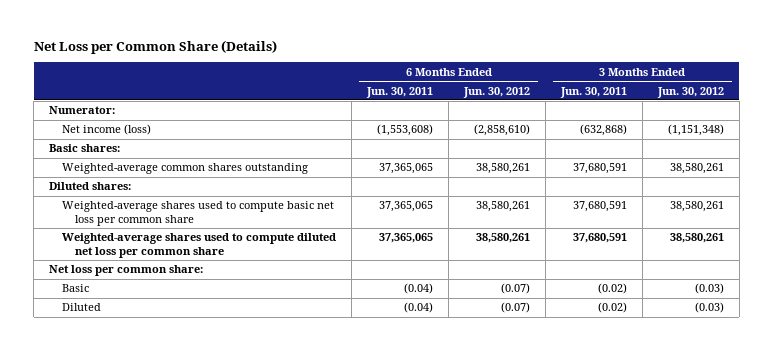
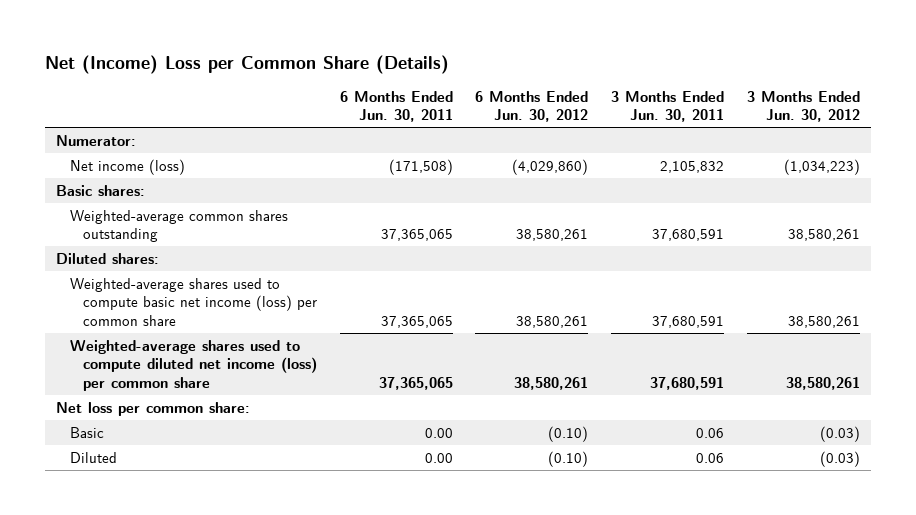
[33,40,277,55] Net Loss per Common Share (Details) -> [45,54,450,74] Net (Income) Loss per Common Share (Details)
[377,124,434,137] (1,553,608) -> [388,158,453,175] (171,508)
[474,124,531,137] (2,858,610) -> [512,158,589,175] (4,029,860)
[579,124,627,137] (632,868) -> [660,160,725,173] 2,105,832
[667,124,724,137] (1,151,348) -> [783,158,860,175] (1,034,223)
[62,201,335,226] Weighted-average shares used to compute basic net loss per common share -> [69,277,317,327] Weighted-average shares used to compute basic net income (loss) per common share
[62,233,337,258] Weighted-average shares used to compute diluted net loss per common share -> [69,339,317,392] Weighted-average shares used to compute diluted net income (loss) per common share
[404,283,434,295] (0.04) -> [424,427,453,438] 0.00
[501,283,531,295] (0.07) -> [548,425,589,442] (0.10)
[597,283,627,295] (0.02) -> [696,427,725,438] 0.06
[404,302,434,314] (0.04) -> [424,452,453,463] 0.00
[501,302,531,314] (0.07) -> [548,450,589,467] (0.10)
[597,302,627,314] (0.02) -> [696,452,725,463] 0.06

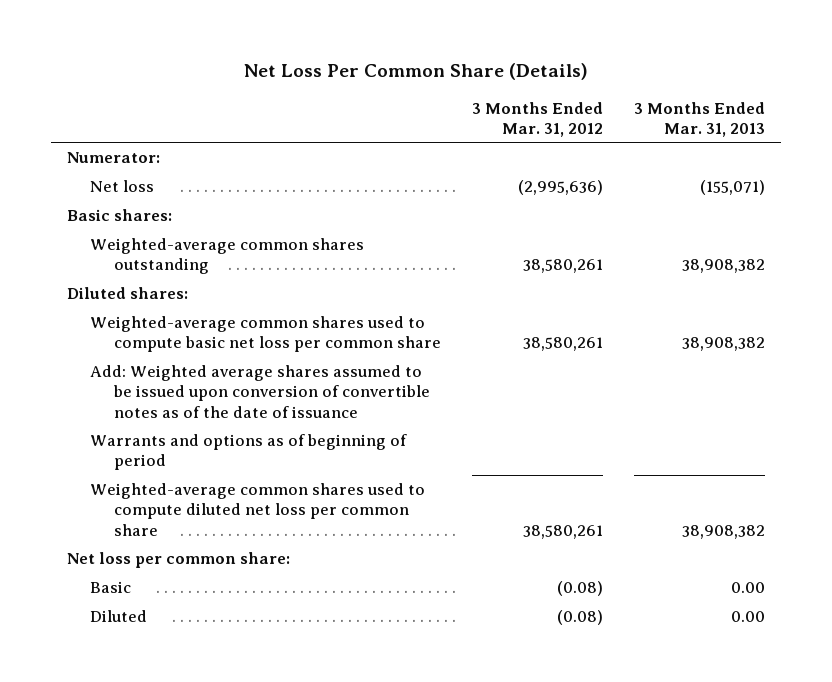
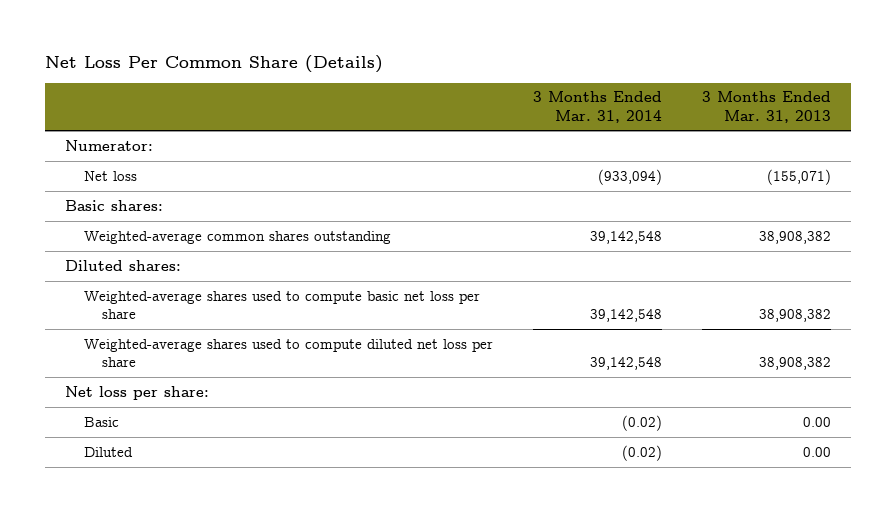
[472,101,604,137] 3 Months Ended Mar. 31, 2012 -> none
none -> [532,91,662,123] 3 Months Ended Mar. 31, 2014
[90,365,430,418] Add: Weighted average shares assumed to be issued upon conversion of convertible notes as of the date of issuance -> none
[90,434,408,471] Warrants and options as of beginning of period -> none
[90,316,441,353] Weighted-average common shares used to compute basic net loss per common share -> [83,290,480,320] Weighted-average shares used to compute basic net loss per share
[90,483,426,536] Weighted-average common shares used to compute diluted net loss per common share -> [83,338,493,368] Weighted-average shares used to compute diluted net loss per share
[66,552,290,569] Net loss per common share: -> [65,385,210,400] Net loss per share:

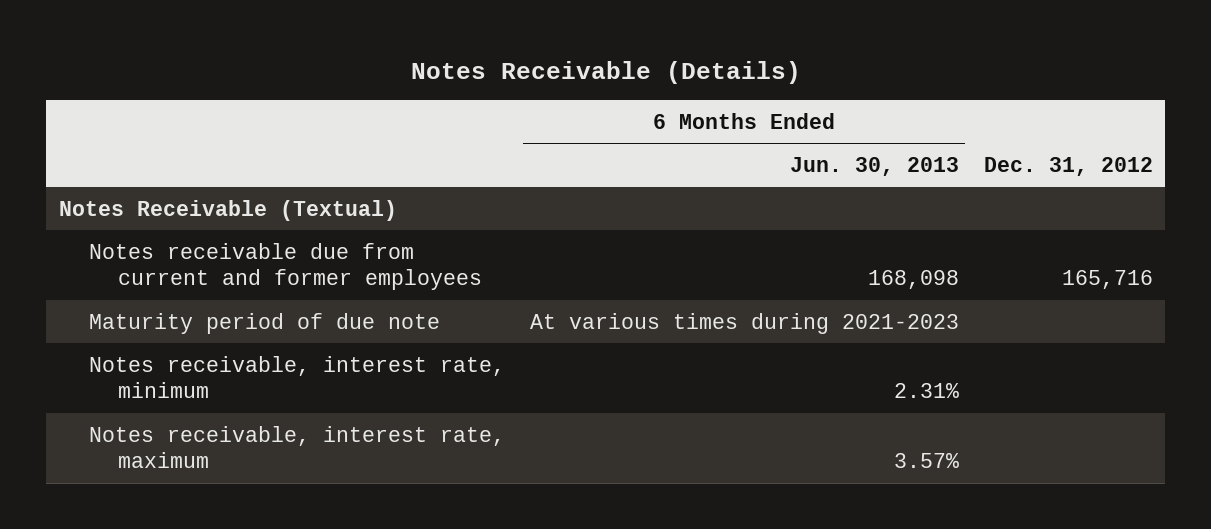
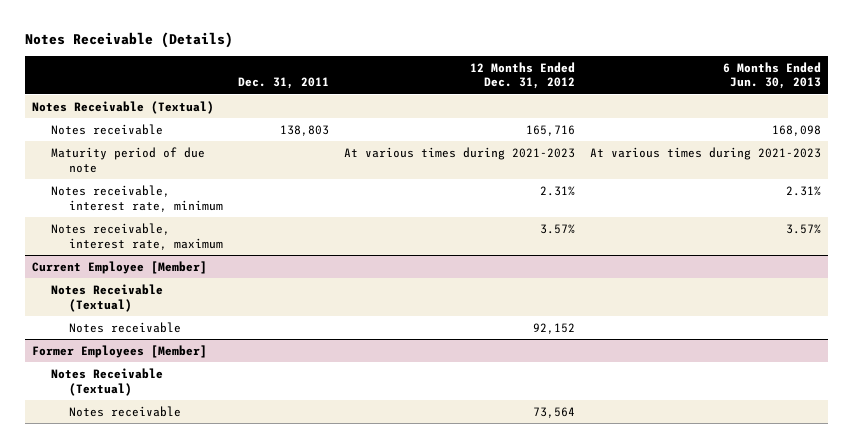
[983,156,1153,176] Dec. 31, 2012 -> none
none -> [237,77,329,90] Dec. 31, 2011
none -> [469,61,575,90] 12 Months Ended Dec. 31, 2012
[88,242,483,291] Notes receivable due from current and former employees -> [50,123,163,135] Notes receivable
none -> [32,260,208,274] Current Employee [Member]
none -> [50,283,163,312] Notes Receivable (Textual)
none -> [69,321,182,333] Notes receivable
none -> [32,344,208,358] Former Employees [Member]
none -> [50,367,163,396] Notes Receivable (Textual)
none -> [69,405,182,417] Notes receivable

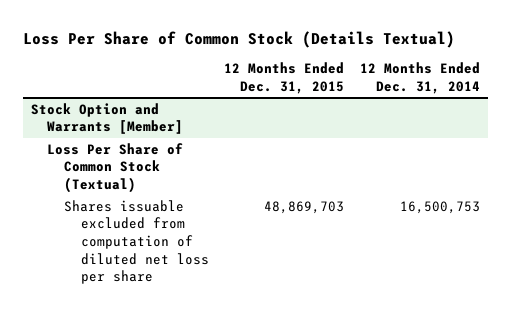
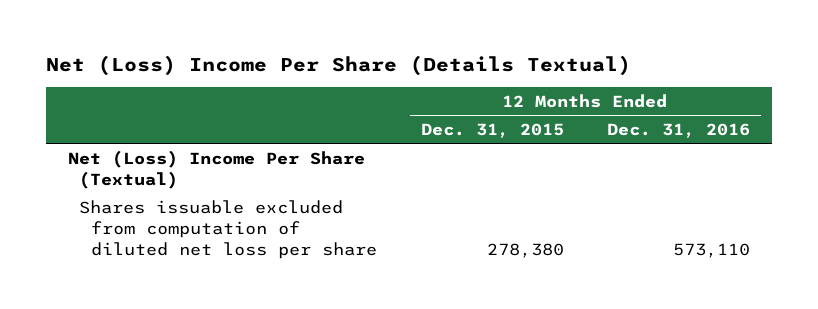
[22,31,455,49] Loss Per Share of Common Stock (Details Textual) -> [45,54,631,76] Net (Loss) Income Per Share (Details Textual)
[359,62,480,95] 12 Months Ended Dec. 31, 2014 -> none
none -> [607,122,751,138] Dec. 31, 2016
[30,102,184,135] Stock Option and Warrants [Member] -> none
[47,142,184,194] Loss Per Share of Common Stock (Textual) -> none
none -> [67,149,365,189] Net (Loss) Income Per Share (Textual)
[264,200,345,214] 48,869,703 -> [486,242,564,258] 278,380

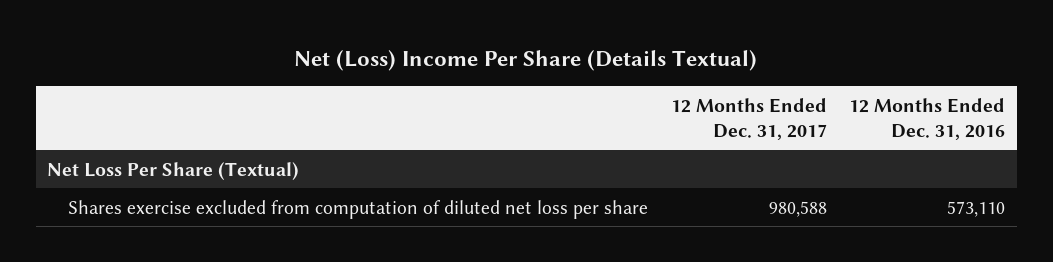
[420,122,564,138] Dec. 31, 2015 -> none
none -> [670,97,827,140] 12 Months Ended Dec. 31, 2017
[67,149,365,189] Net (Loss) Income Per Share (Textual) -> [47,161,300,180] Net Loss Per Share (Textual)
[79,199,377,259] Shares issuable excluded from computation of diluted net loss per share -> [68,199,649,219] Shares exercise excluded from computation of diluted net loss per share

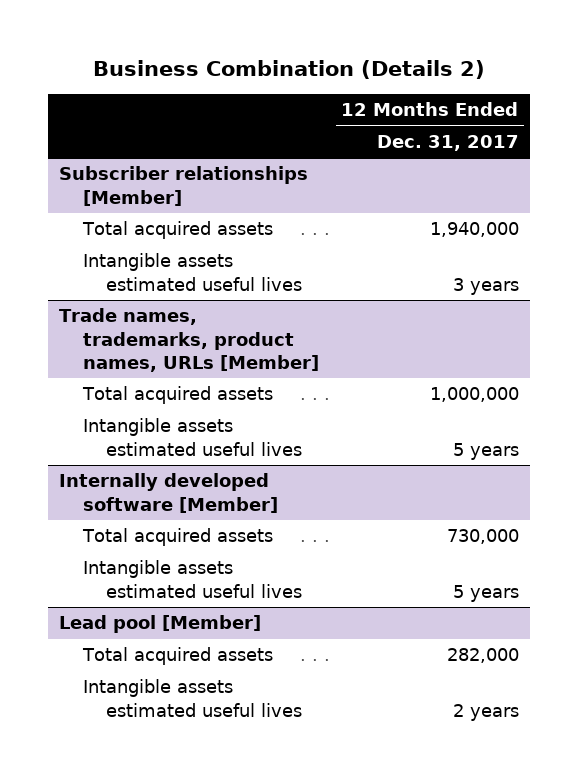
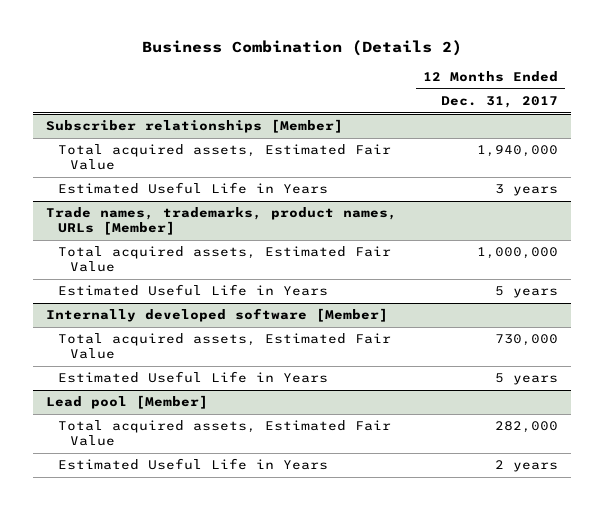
[81,221,273,240] Total acquired assets -> [57,144,391,170] Total acquired assets, Estimated Fair Value
[82,253,302,291] Intangible assets estimated useful lives -> [57,182,328,195] Estimated Useful Life in Years
[81,386,273,405] Total acquired assets -> [57,246,391,272] Total acquired assets, Estimated Fair Value
[82,418,302,456] Intangible assets estimated useful lives -> [57,284,328,297] Estimated Useful Life in Years
[81,528,273,547] Total acquired assets -> [57,333,391,359] Total acquired assets, Estimated Fair Value
[82,560,302,598] Intangible assets estimated useful lives -> [57,371,328,384] Estimated Useful Life in Years
[81,647,273,666] Total acquired assets -> [57,420,391,446] Total acquired assets, Estimated Fair Value
[82,679,302,717] Intangible assets estimated useful lives -> [57,458,328,471] Estimated Useful Life in Years

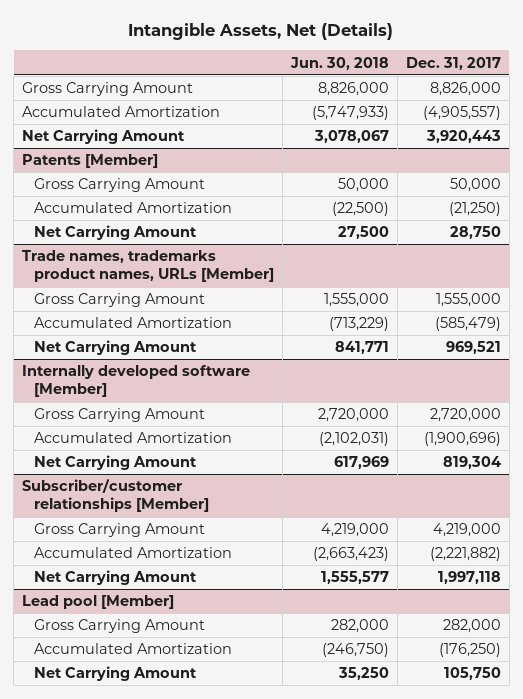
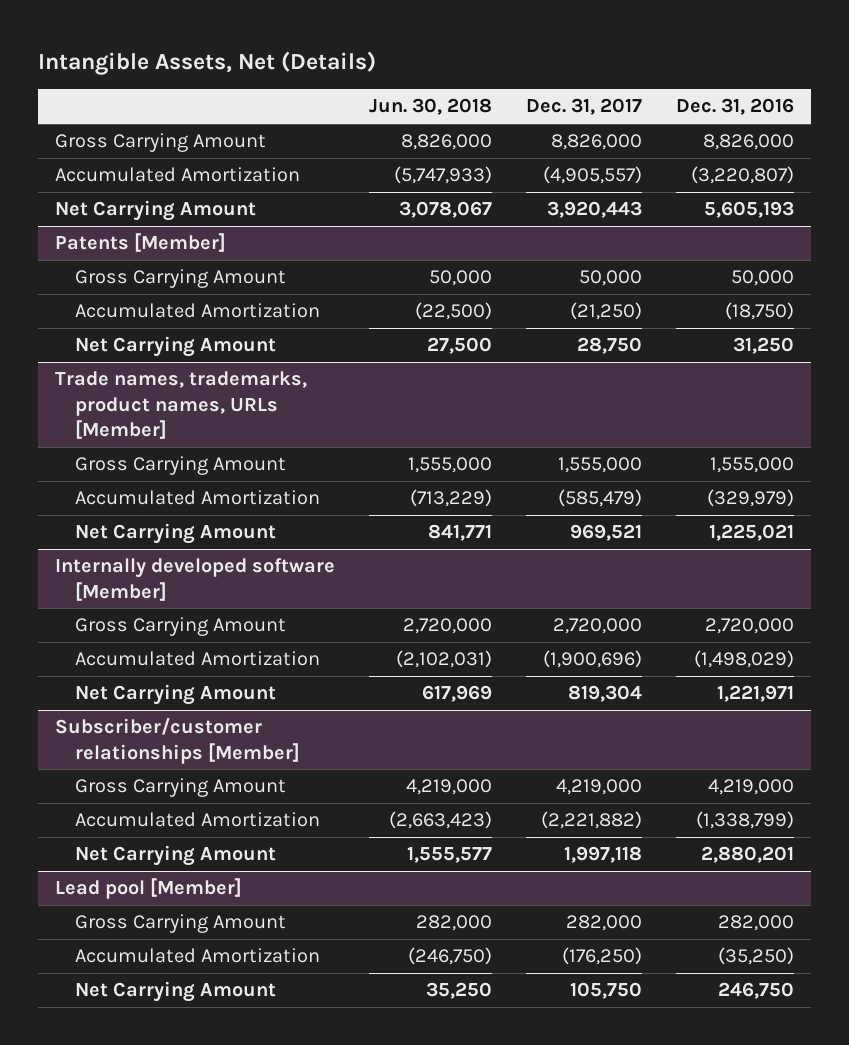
none -> [675,98,794,116] Dec. 31, 2016
[22,250,275,283] Trade names, trademarks product names, URLs [Member] -> [55,371,308,440] Trade names, trademarks, product names, URLs [Member]

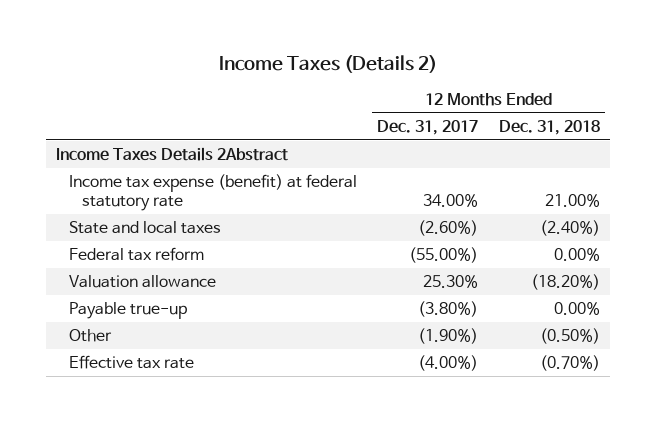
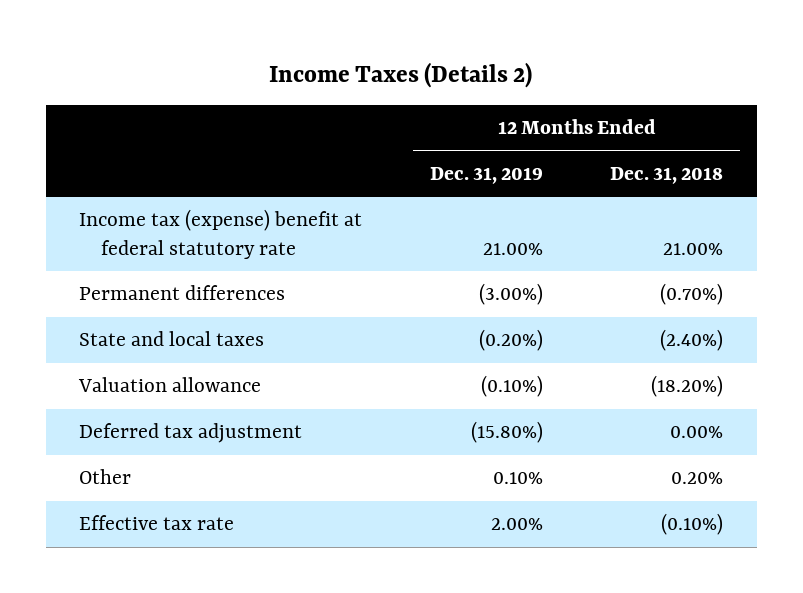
[377,120,479,136] Dec. 31, 2017 -> none
none -> [429,166,543,184] Dec. 31, 2019
[55,147,288,162] Income Taxes Details 2Abstract -> none
[68,174,357,212] Income tax expense (benefit) at federal statutory rate -> [79,209,363,260] Income tax (expense) benefit at federal statutory rate
none -> [79,285,286,301] Permanent differences
[68,247,204,262] Federal tax reform -> none
[68,302,187,320] Payable true-up -> none
none -> [79,423,303,444] Deferred tax adjustment
[539,328,600,345] (0.50%) -> [671,472,724,485] 0.20%
[539,355,600,372] (0.70%) -> [661,513,724,536] (0.10%)

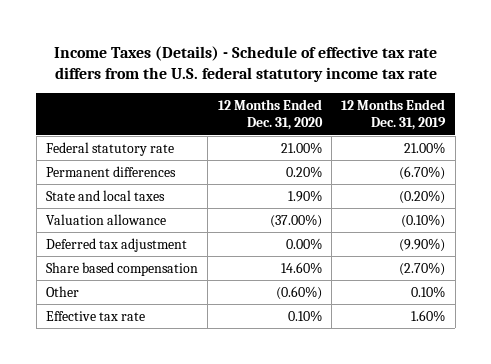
[269,61,533,88] Income Taxes (Details 2) -> [53,45,437,83] Income Taxes (Details) - Schedule of effective tax rate differs from the U.S. federal statutory income tax rate
[610,166,724,184] Dec. 31, 2018 -> none
none -> [217,99,323,131] 12 Months Ended Dec. 31, 2020
[79,209,363,260] Income tax (expense) benefit at federal statutory rate -> [45,141,174,156] Federal statutory rate
[478,283,543,306] (3.00%) -> [399,165,446,180] (6.70%)
[470,421,543,444] (15.80%) -> [399,237,446,252] (9.90%)
none -> [45,261,198,276] Share based compensation
[490,518,543,531] 2.00% -> [411,309,446,322] 1.60%

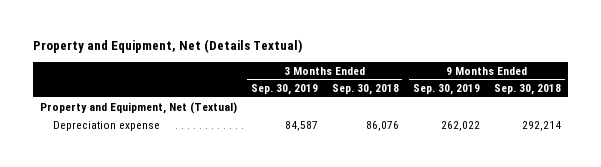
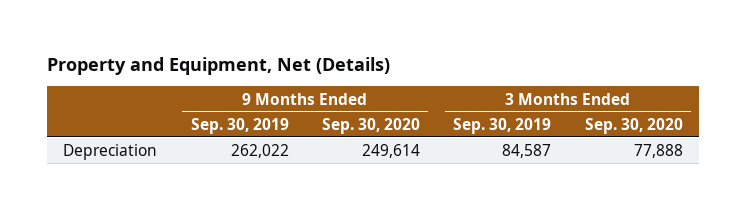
[32,39,302,54] Property and Equipment, Net (Details Textual) -> [46,56,390,75] Property and Equipment, Net (Details)
[331,84,399,96] Sep. 30, 2018 -> none
[494,84,562,96] Sep. 30, 2018 -> none
none -> [321,117,420,134] Sep. 30, 2020
none -> [584,117,683,134] Sep. 30, 2020
[39,101,237,114] Property and Equipment, Net (Textual) -> none
[52,120,160,131] Depreciation expense -> [63,144,158,161] Depreciation

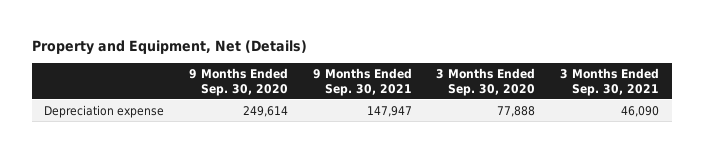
[190,117,289,134] Sep. 30, 2019 -> none
[453,117,552,134] Sep. 30, 2019 -> none
none -> [312,67,412,96] 9 Months Ended Sep. 30, 2021
none -> [560,67,660,96] 3 Months Ended Sep. 30, 2021
[63,144,158,161] Depreciation -> [44,104,165,118] Depreciation expense

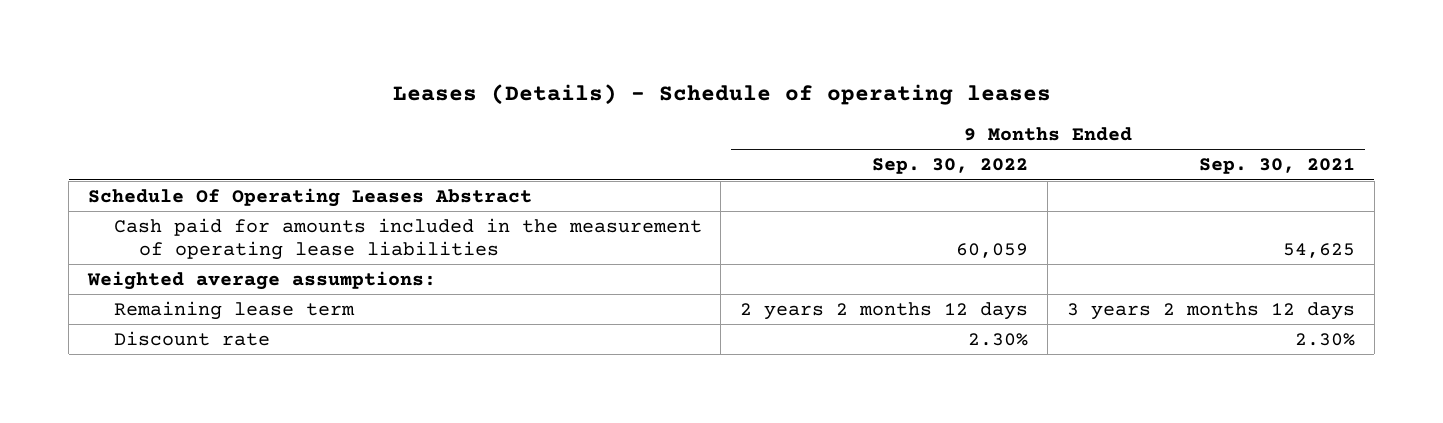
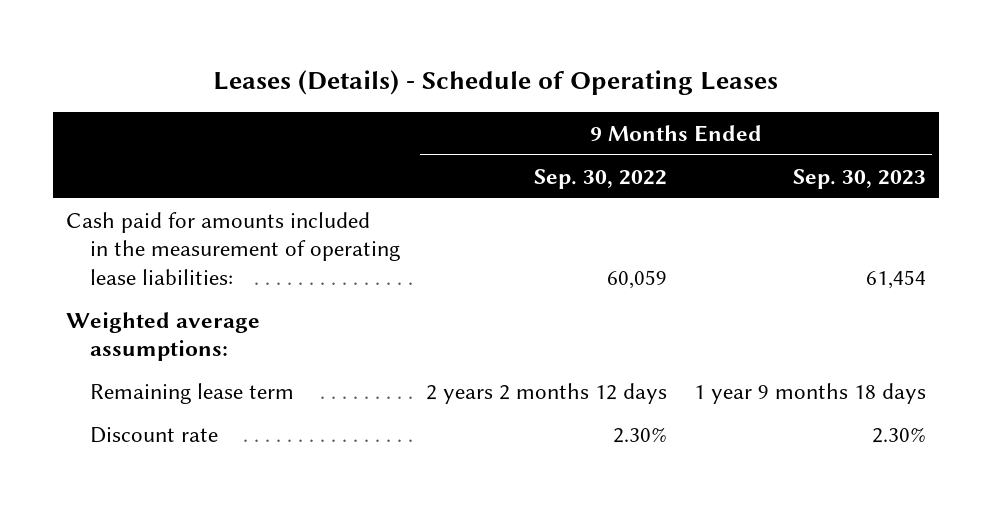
[392,83,1051,105] Leases (Details) - Schedule of operating leases -> [212,69,778,95] Leases (Details) - Schedule of Operating Leases
[1198,158,1355,175] Sep. 30, 2021 -> none
none -> [792,168,926,189] Sep. 30, 2023
[88,187,533,207] Schedule Of Operating Leases Abstract -> none
[113,217,702,260] Cash paid for amounts included in the measurement of operating lease liabilities -> [66,212,400,285] Cash paid for amounts included in the measurement of operating lease liabilities:

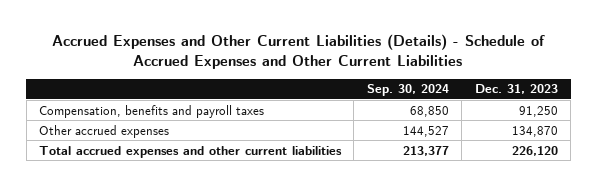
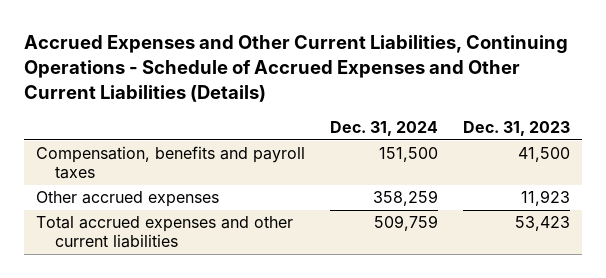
[52,33,546,69] Accrued Expenses and Other Current Liabilities (Details) - Schedule of Accrued Expenses and Other Current Liabilities -> [24,35,569,103] Accrued Expenses and Other Current Liabilities, Continuing Operations - Schedule of Accrued Expenses and Other Current Liabilities (Details)
[366,84,449,97] Sep. 30, 2024 -> none
none -> [330,121,439,137] Dec. 31, 2024
[518,105,558,117] 91,250 -> [517,147,570,163] 41,500
[511,125,558,137] 134,870 -> [520,190,570,207] 11,923
[511,145,558,156] 226,120 -> [514,216,570,232] 53,423

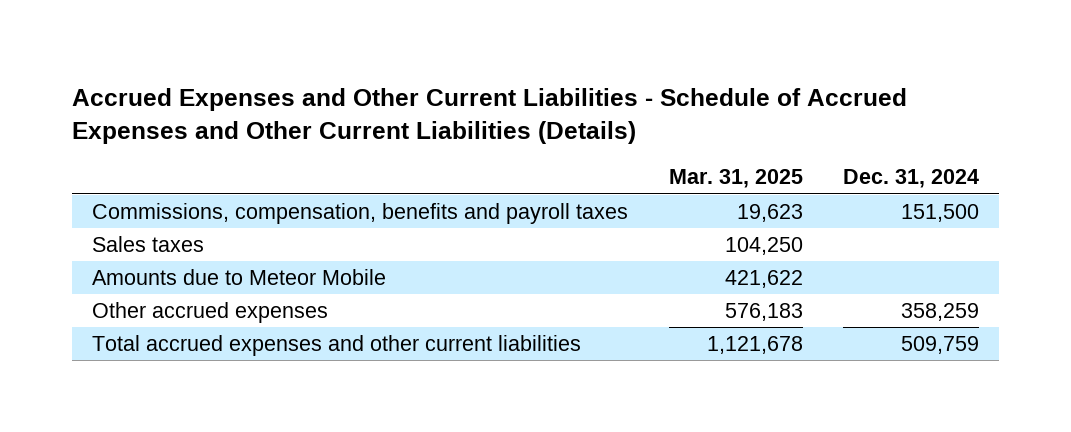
[24,35,569,103] Accrued Expenses and Other Current Liabilities, Continuing Operations - Schedule of Accrued Expenses and Other Current Liabilities (Details) -> [72,87,908,144] Accrued Expenses and Other Current Liabilities - Schedule of Accrued Expenses and Other Current Liabilities (Details)
[462,121,570,137] Dec. 31, 2023 -> none
none -> [668,169,803,189] Mar. 31, 2025
[36,146,306,180] Compensation, benefits and payroll taxes -> [92,203,629,225] Commissions, compensation, benefits and payroll taxes
none -> [92,236,205,253] Sales taxes
none -> [92,269,387,286] Amounts due to Meteor Mobile

